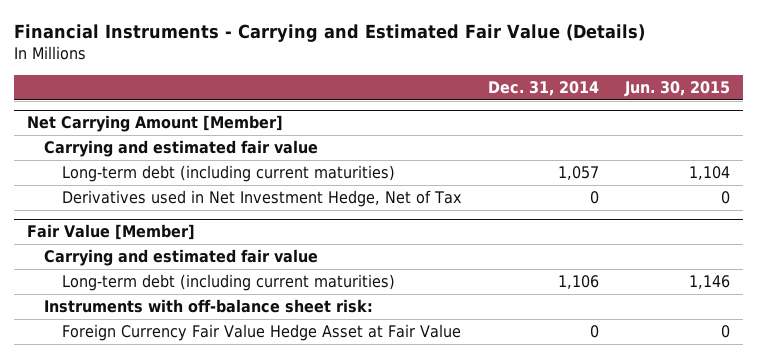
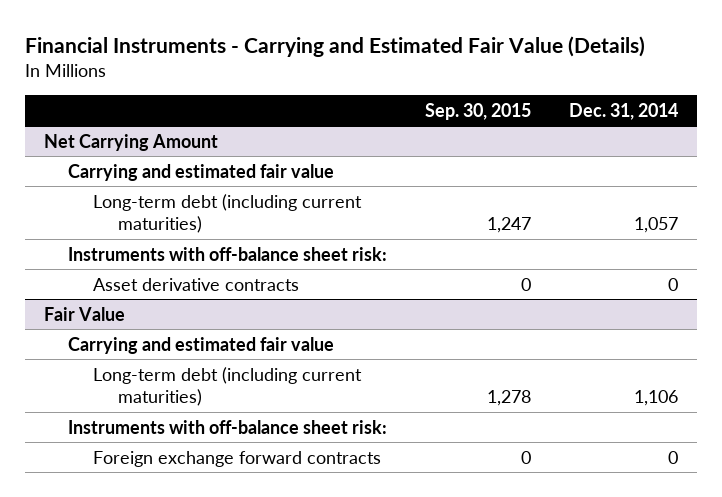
[624,80,731,97] Jun. 30, 2015 -> none
none -> [425,102,532,120] Sep. 30, 2015
[27,115,284,133] Net Carrying Amount [Member] -> [43,133,218,151] Net Carrying Amount
none -> [68,246,388,261] Instruments with off-balance sheet risk:
[61,190,462,208] Derivatives used in Net Investment Hedge, Net of Tax -> [93,277,300,291] Asset derivative contracts
[27,224,196,241] Fair Value [Member] -> [43,306,125,321] Fair Value
[61,324,461,342] Foreign Currency Fair Value Hedge Asset at Fair Value -> [93,450,382,467] Foreign exchange forward contracts

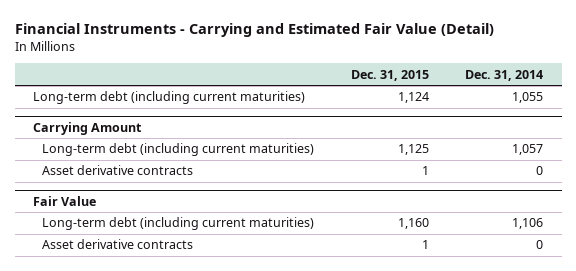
[24,35,645,57] Financial Instruments - Carrying and Estimated Fair Value (Details) -> [14,23,494,38] Financial Instruments - Carrying and Estimated Fair Value (Detail)
[425,102,532,120] Sep. 30, 2015 -> none
none -> [350,69,429,81] Dec. 31, 2015
[68,163,335,181] Carrying and estimated fair value -> none
none -> [33,91,306,105] Long-term debt (including current maturities)
[43,133,218,151] Net Carrying Amount -> [33,121,143,135] Carrying Amount
[68,246,388,261] Instruments with off-balance sheet risk: -> none
[68,336,335,354] Carrying and estimated fair value -> none
[68,419,388,434] Instruments with off-balance sheet risk: -> none
[93,450,382,467] Foreign exchange forward contracts -> none
none -> [42,239,194,250] Asset derivative contracts

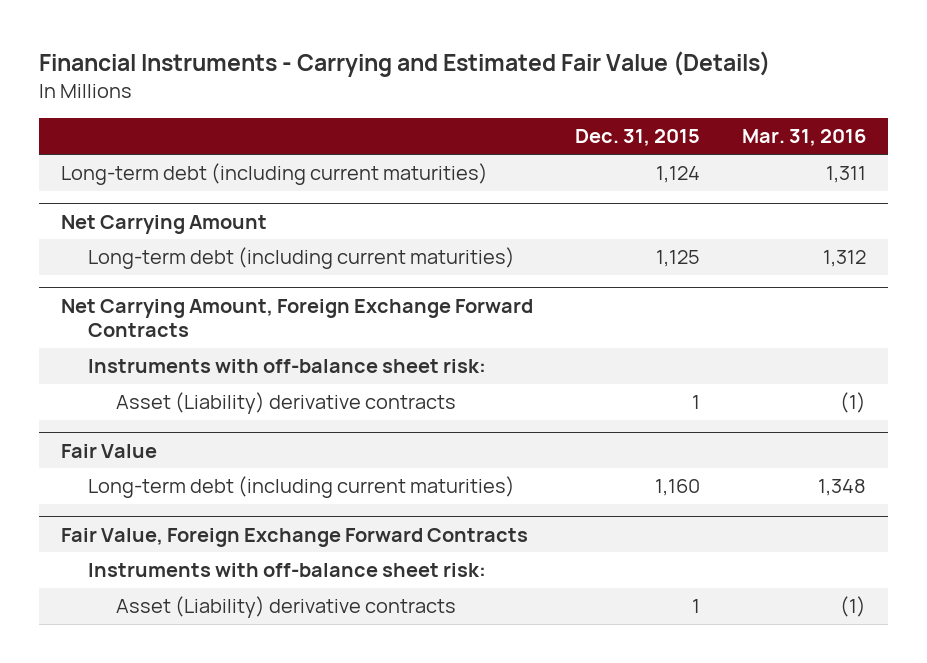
[14,23,494,38] Financial Instruments - Carrying and Estimated Fair Value (Detail) -> [39,50,771,77] Financial Instruments - Carrying and Estimated Fair Value (Details)
[465,69,544,81] Dec. 31, 2014 -> none
none -> [742,129,867,147] Mar. 31, 2016
[33,121,143,135] Carrying Amount -> [60,214,267,234] Net Carrying Amount
none -> [60,298,533,337] Net Carrying Amount, Foreign Exchange Forward Contracts
none -> [88,359,487,374] Instruments with off-balance sheet risk:
[42,165,194,176] Asset derivative contracts -> [115,392,456,415] Asset (Liability) derivative contracts
none -> [60,527,528,547] Fair Value, Foreign Exchange Forward Contracts
none -> [88,563,487,578] Instruments with off-balance sheet risk:
[42,239,194,250] Asset derivative contracts -> [115,596,456,619] Asset (Liability) derivative contracts

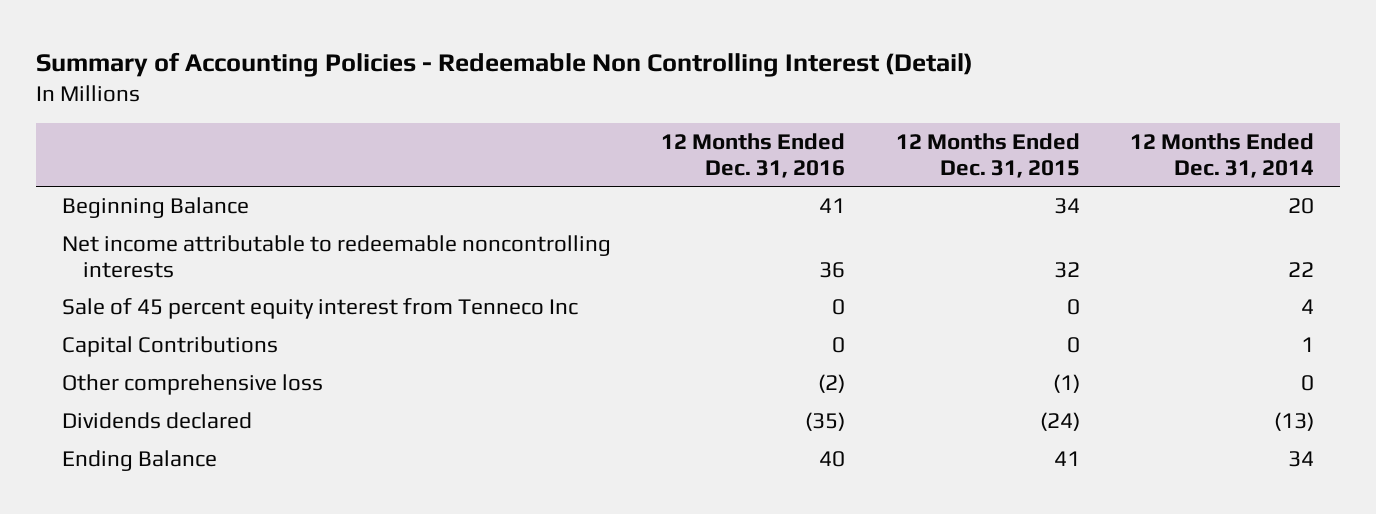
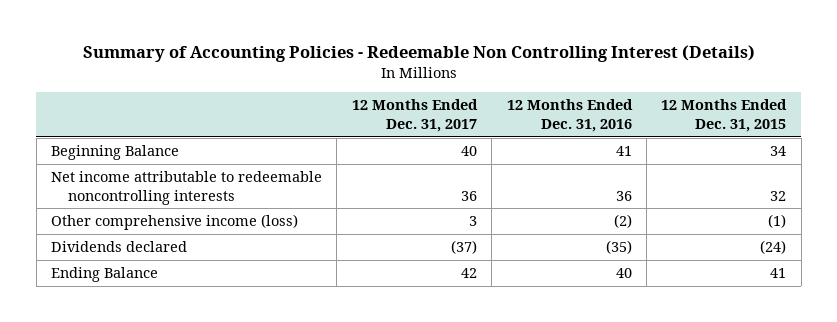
[36,51,974,77] Summary of Accounting Policies - Redeemable Non Controlling Interest (Detail) -> [82,45,755,63] Summary of Accounting Policies - Redeemable Non Controlling Interest (Details)
[1130,133,1315,178] 12 Months Ended Dec. 31, 2014 -> none
none -> [351,99,478,133] 12 Months Ended Dec. 31, 2017
[61,297,578,319] Sale of 45 percent equity interest from Tenneco Inc -> none
[61,335,278,357] Capital Contributions -> none
[61,373,323,395] Other comprehensive loss -> [50,214,298,231] Other comprehensive income (loss)

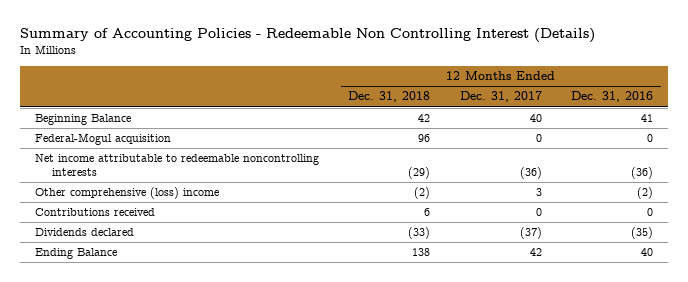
[661,99,788,133] 12 Months Ended Dec. 31, 2015 -> none
none -> [348,91,431,103] Dec. 31, 2018
none -> [34,133,171,146] Federal-Mogul acquisition
[460,190,477,201] 36 -> [519,166,542,179] (36)
[615,190,632,201] 36 -> [631,166,654,179] (36)
[50,214,298,231] Other comprehensive income (loss) -> [34,187,219,200] Other comprehensive (loss) income
none -> [34,208,155,217] Contributions received

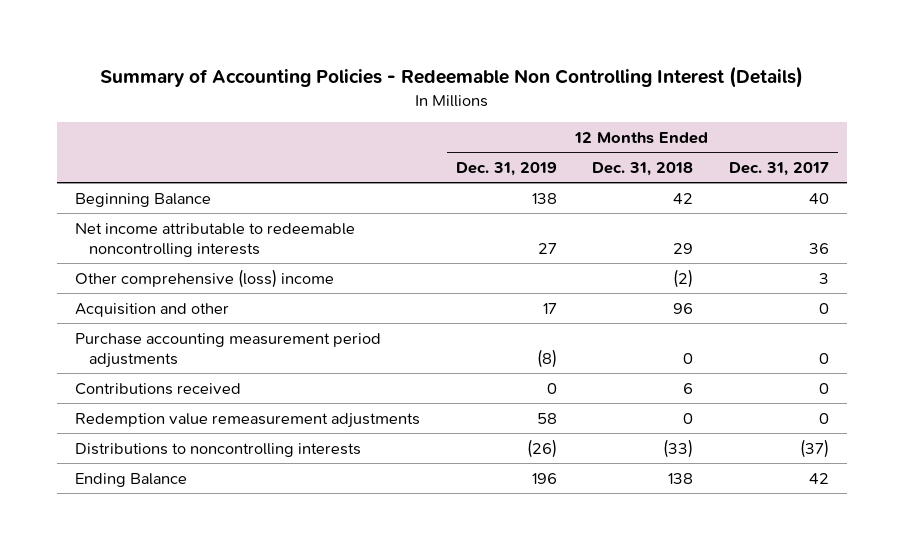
[571,91,654,103] Dec. 31, 2016 -> none
none -> [455,162,557,177] Dec. 31, 2019
[34,133,171,146] Federal-Mogul acquisition -> none
[408,166,431,179] (29) -> [673,242,694,254] 29
[519,166,542,179] (36) -> [809,242,830,254] 36
none -> [74,302,229,317] Acquisition and other
none -> [74,332,381,368] Purchase accounting measurement period adjustments
none -> [74,412,420,428] Redemption value remeasurement adjustments
[34,228,134,237] Dividends declared -> [74,442,361,457] Distributions to noncontrolling interests

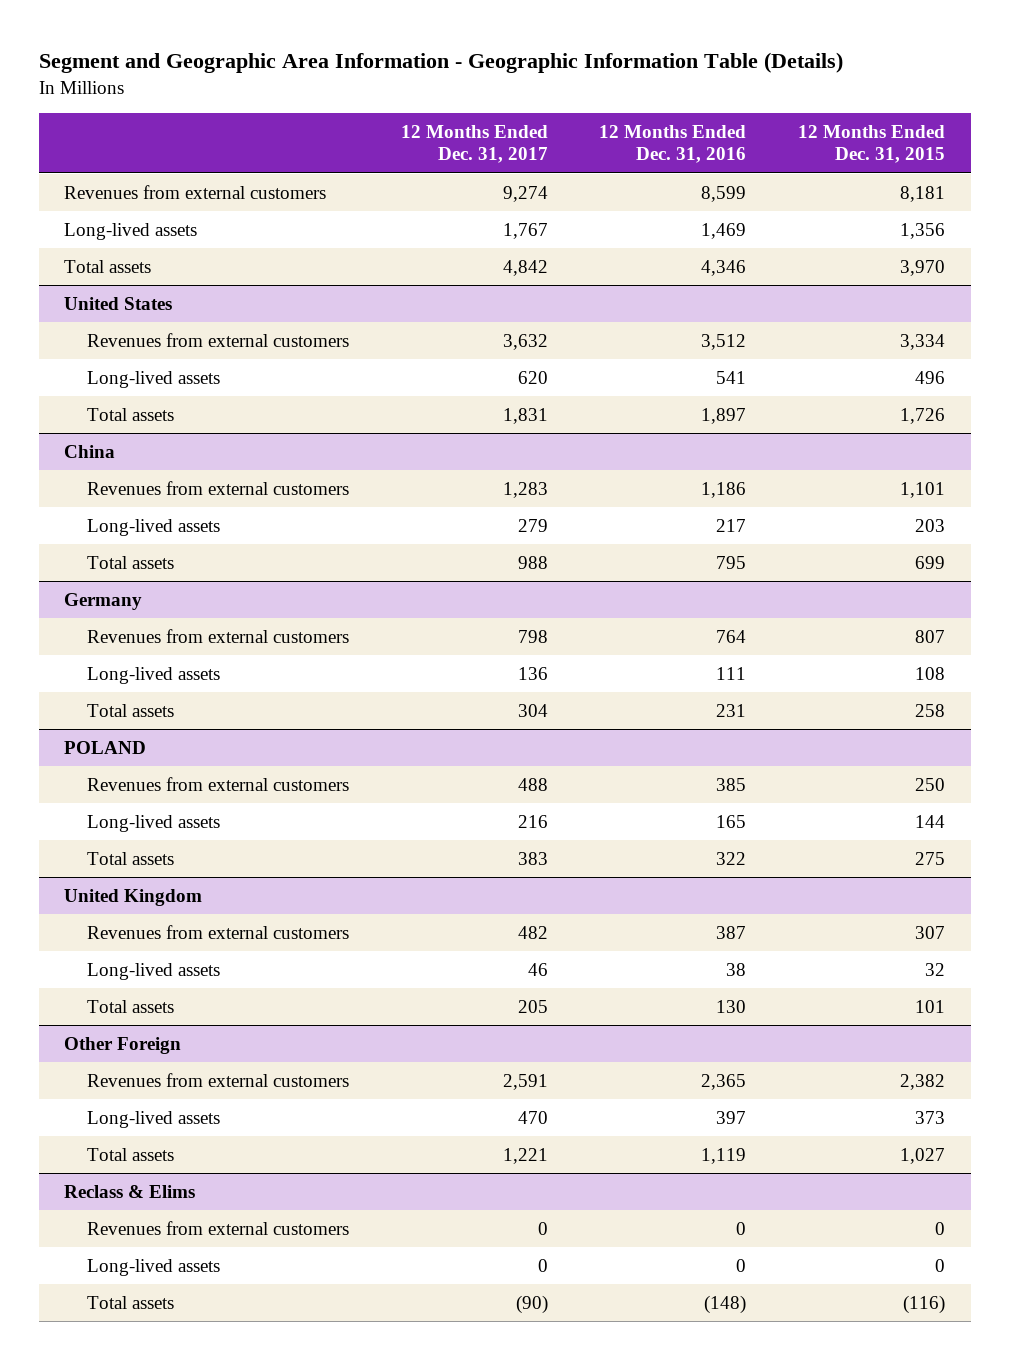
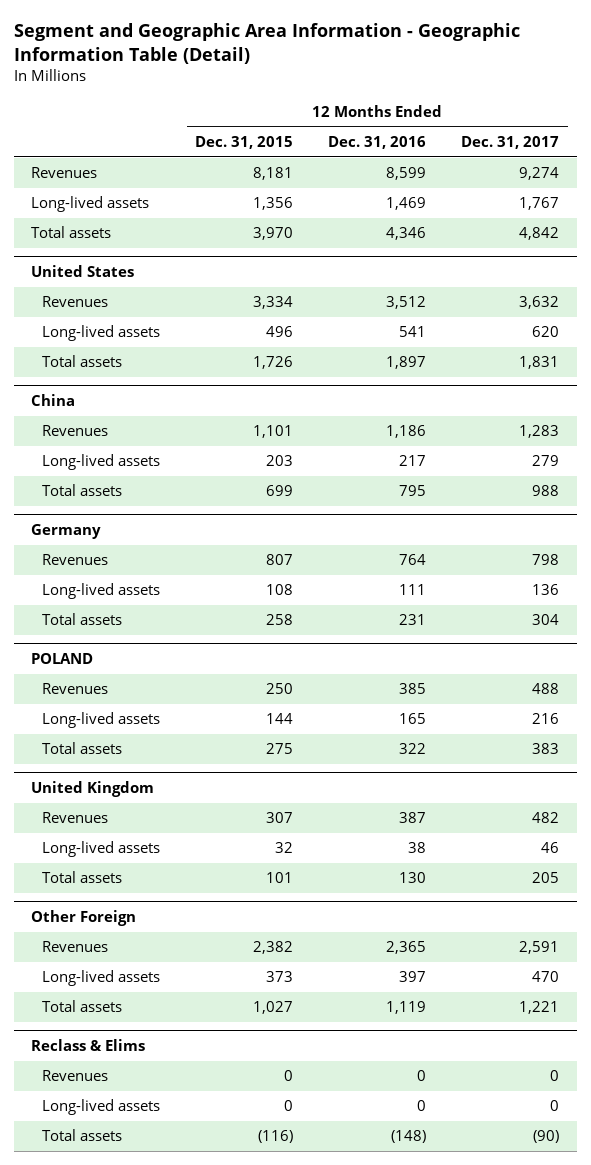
[38,52,843,74] Segment and Geographic Area Information - Geographic Information Table (Details) -> [13,23,520,64] Segment and Geographic Area Information - Geographic Information Table (Detail)
[64,184,327,199] Revenues from external customers -> [31,167,98,179] Revenues
[86,332,349,347] Revenues from external customers -> [42,296,109,308] Revenues
[86,480,349,495] Revenues from external customers -> [42,425,109,437] Revenues
[86,628,349,643] Revenues from external customers -> [42,554,109,566] Revenues
[86,776,349,791] Revenues from external customers -> [42,683,109,695] Revenues
[86,924,349,939] Revenues from external customers -> [42,812,109,824] Revenues
[86,1072,349,1087] Revenues from external customers -> [42,941,109,953] Revenues
[86,1220,349,1235] Revenues from external customers -> [42,1070,109,1082] Revenues

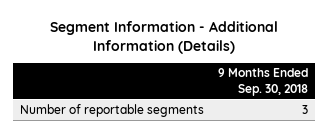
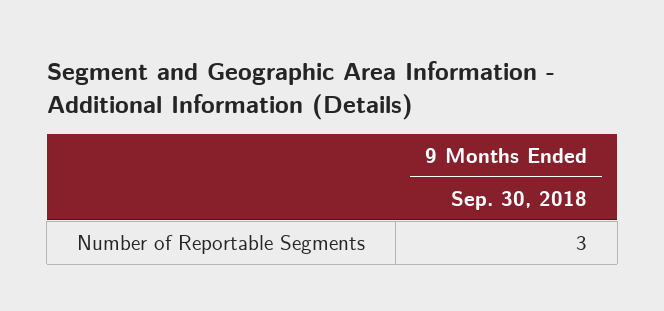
[49,20,278,54] Segment Information - Additional Information (Details) -> [46,60,555,120] Segment and Geographic Area Information - Additional Information (Details)
[19,104,204,118] Number of reportable segments -> [77,234,366,254] Number of Reportable Segments

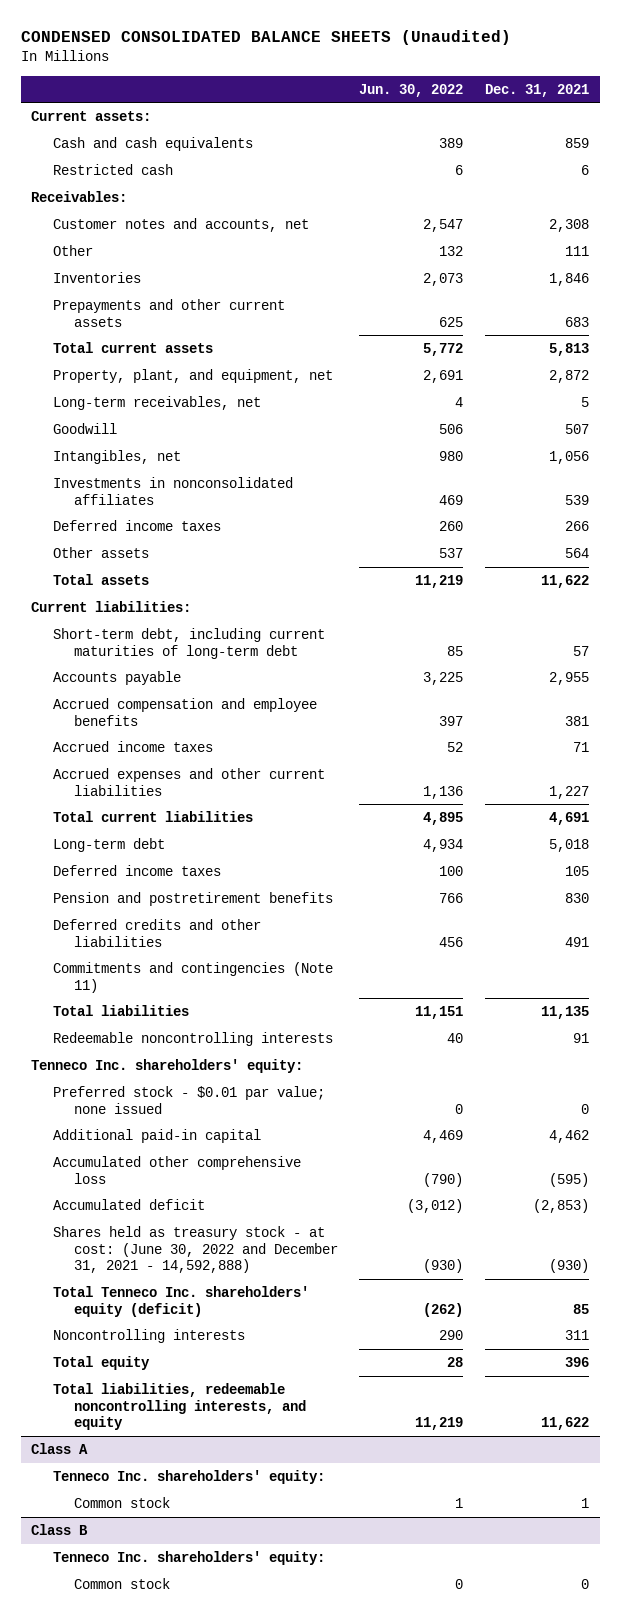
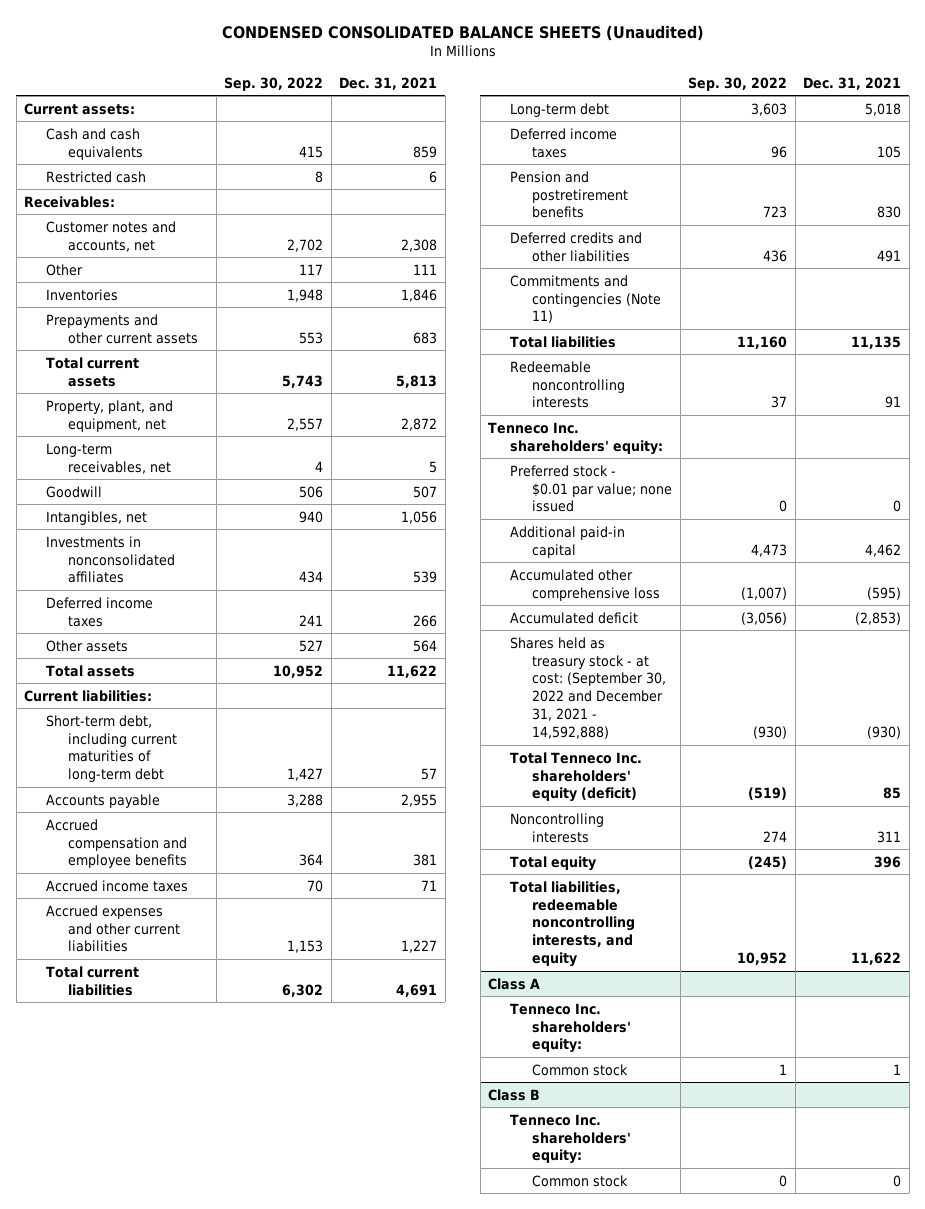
[359,83,464,97] Jun. 30, 2022 -> none
none -> [224,76,324,91] Sep. 30, 2022
[52,1225,338,1274] Shares held as treasury stock - at cost: (June 30, 2022 and December 31, 2021 - 14,592,888) -> [510,636,667,740] Shares held as treasury stock - at cost: (September 30, 2022 and December 31, 2021 - 14,592,888)

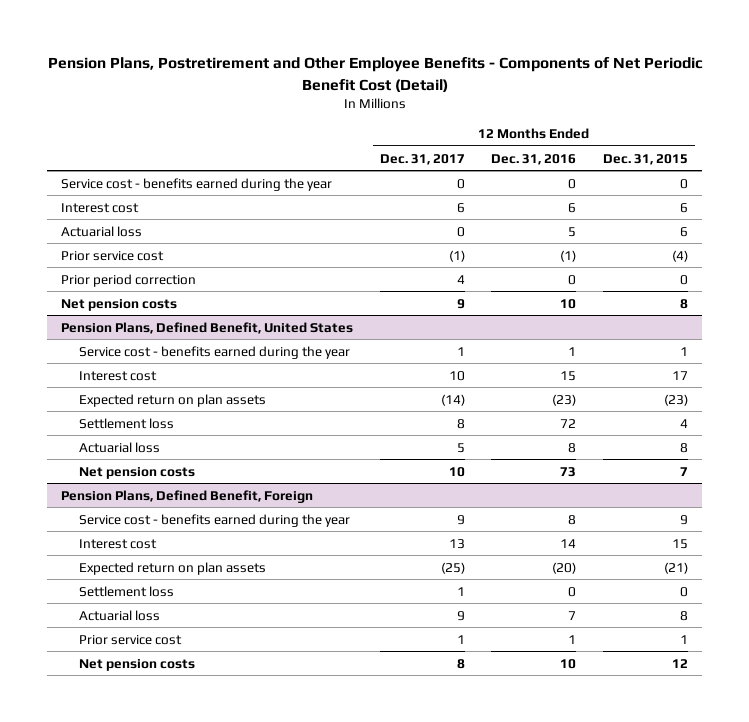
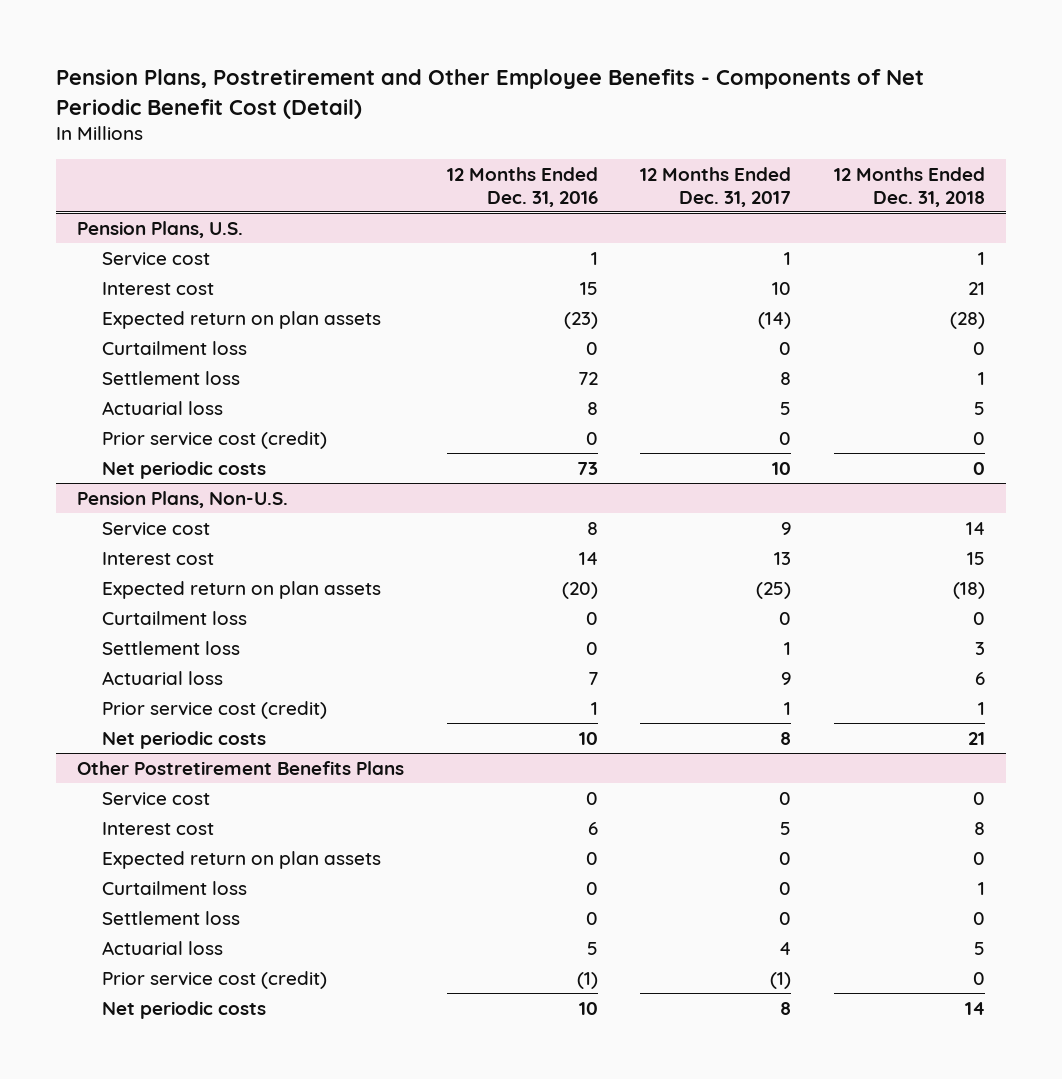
[603,153,689,165] Dec. 31, 2015 -> none
none -> [833,167,985,207] 12 Months Ended Dec. 31, 2018
[60,202,139,213] Interest cost -> none
[60,225,142,237] Actuarial loss -> none
[60,250,164,261] Prior service cost -> none
[60,273,196,287] Prior period correction -> none
[60,298,177,311] Net pension costs -> none
[60,321,353,334] Pension Plans, Defined Benefit, United States -> none
[78,345,350,359] Service cost - benefits earned during the year -> none
none -> [77,220,244,238] Pension Plans, U.S.
[60,177,332,191] Service cost - benefits earned during the year -> [102,251,211,266] Service cost
[456,178,465,189] 0 -> [784,251,792,265] 1
[568,178,577,189] 0 -> [590,251,598,265] 1
none -> [102,340,248,355] Curtailment loss
[60,489,313,503] Pension Plans, Defined Benefit, Foreign -> none
none -> [102,430,328,449] Prior service cost (credit)
[78,466,195,479] Net pension costs -> [102,460,267,479] Net periodic costs
none -> [77,490,289,508] Pension Plans, Non-U.S.
[78,513,350,527] Service cost - benefits earned during the year -> [102,521,211,536] Service cost
none -> [102,610,248,625] Curtailment loss
[78,634,182,645] Prior service cost -> [102,700,328,719] Prior service cost (credit)
[78,658,195,671] Net pension costs -> [102,730,267,749] Net periodic costs
none -> [77,760,405,775] Other Postretirement Benefits Plans
none -> [102,791,211,806] Service cost
none -> [102,821,215,835] Interest cost
none -> [102,850,382,869] Expected return on plan assets
none -> [102,880,248,895] Curtailment loss
none -> [102,910,241,925] Settlement loss
none -> [102,940,224,955] Actuarial loss
none -> [102,970,328,989] Prior service cost (credit)
none -> [102,1000,267,1019] Net periodic costs

